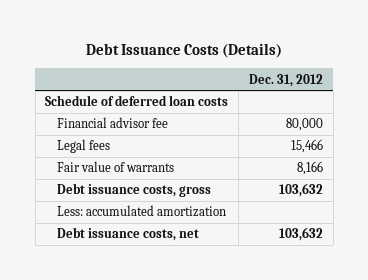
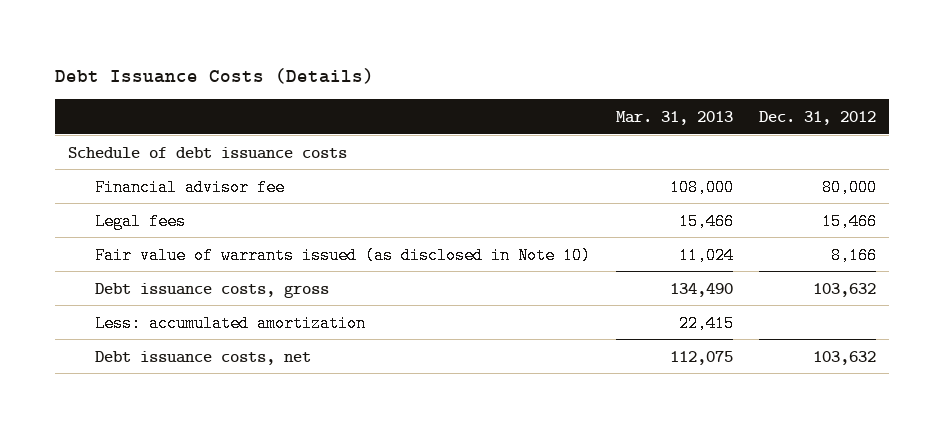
none -> [616,110,734,125] Mar. 31, 2013
[45,95,229,107] Schedule of deferred loan costs -> [67,146,347,159] Schedule of debt issuance costs
[56,161,174,173] Fair value of warrants -> [95,246,592,264] Fair value of warrants issued (as disclosed in Note 10)

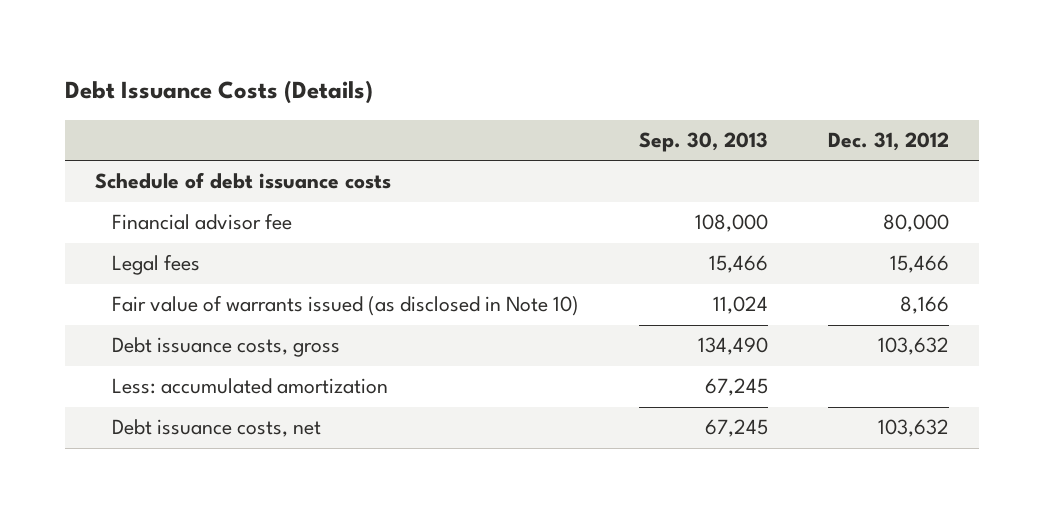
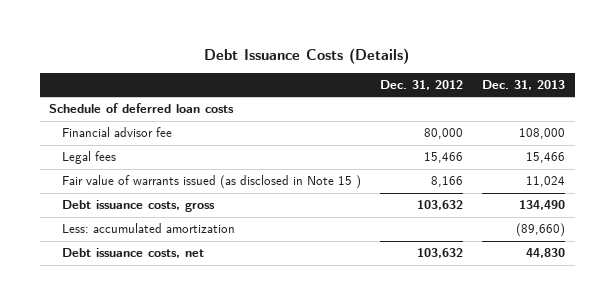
[638,131,768,152] Sep. 30, 2013 -> none
none -> [481,80,565,91] Dec. 31, 2013
[95,172,392,190] Schedule of debt issuance costs -> [49,103,235,114] Schedule of deferred loan costs
[111,295,579,317] Fair value of warrants issued (as disclosed in Note 10) -> [61,175,361,190] Fair value of warrants issued (as disclosed in Note 15 )

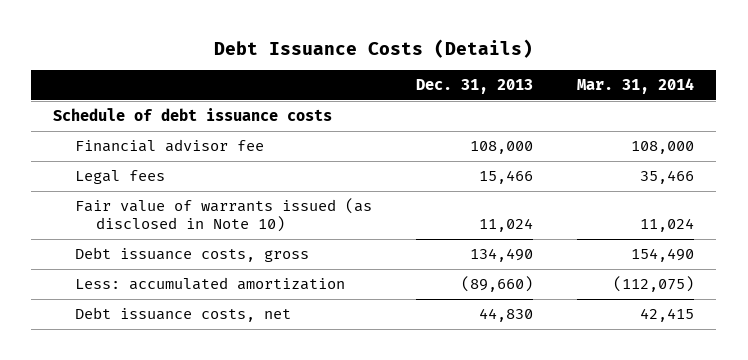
[379,80,463,91] Dec. 31, 2012 -> none
none -> [577,77,695,94] Mar. 31, 2014
[49,103,235,114] Schedule of deferred loan costs -> [53,108,333,122] Schedule of debt issuance costs
[61,175,361,190] Fair value of warrants issued (as disclosed in Note 15 ) -> [74,198,372,233] Fair value of warrants issued (as disclosed in Note 10)

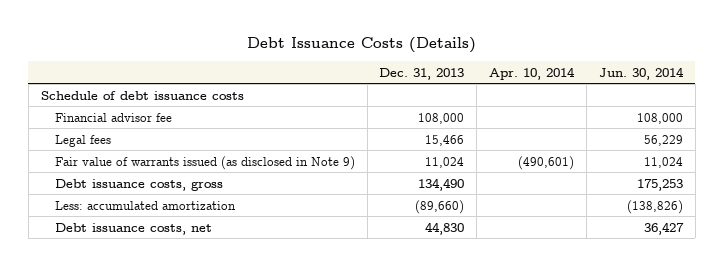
[577,77,695,94] Mar. 31, 2014 -> none
none -> [489,66,576,80] Apr. 10, 2014
none -> [598,66,684,80] Jun. 30, 2014
[74,198,372,233] Fair value of warrants issued (as disclosed in Note 10) -> [54,155,355,170] Fair value of warrants issued (as disclosed in Note 9)

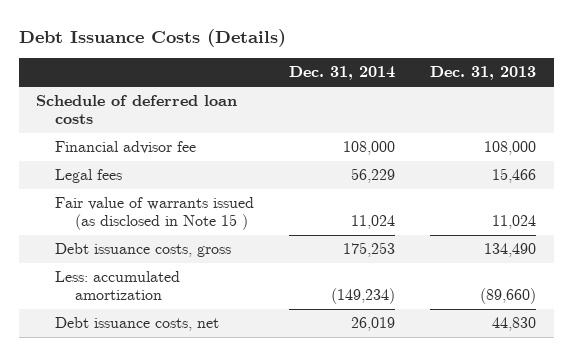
[489,66,576,80] Apr. 10, 2014 -> none
[598,66,684,80] Jun. 30, 2014 -> none
none -> [289,66,396,81] Dec. 31, 2014
[40,90,244,100] Schedule of debt issuance costs -> [36,95,238,125] Schedule of deferred loan costs
[54,155,355,170] Fair value of warrants issued (as disclosed in Note 9) -> [55,197,255,231] Fair value of warrants issued (as disclosed in Note 15 )

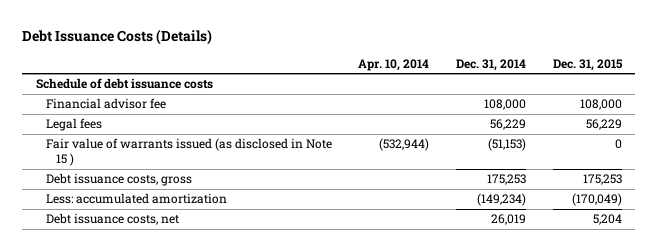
[430,66,537,81] Dec. 31, 2013 -> none
none -> [358,58,430,71] Apr. 10, 2014
none -> [552,58,623,71] Dec. 31, 2015
[36,95,238,125] Schedule of deferred loan costs -> none
none -> [35,78,213,90] Schedule of debt issuance costs
[351,215,396,230] 11,024 -> [488,138,527,152] (51,153)

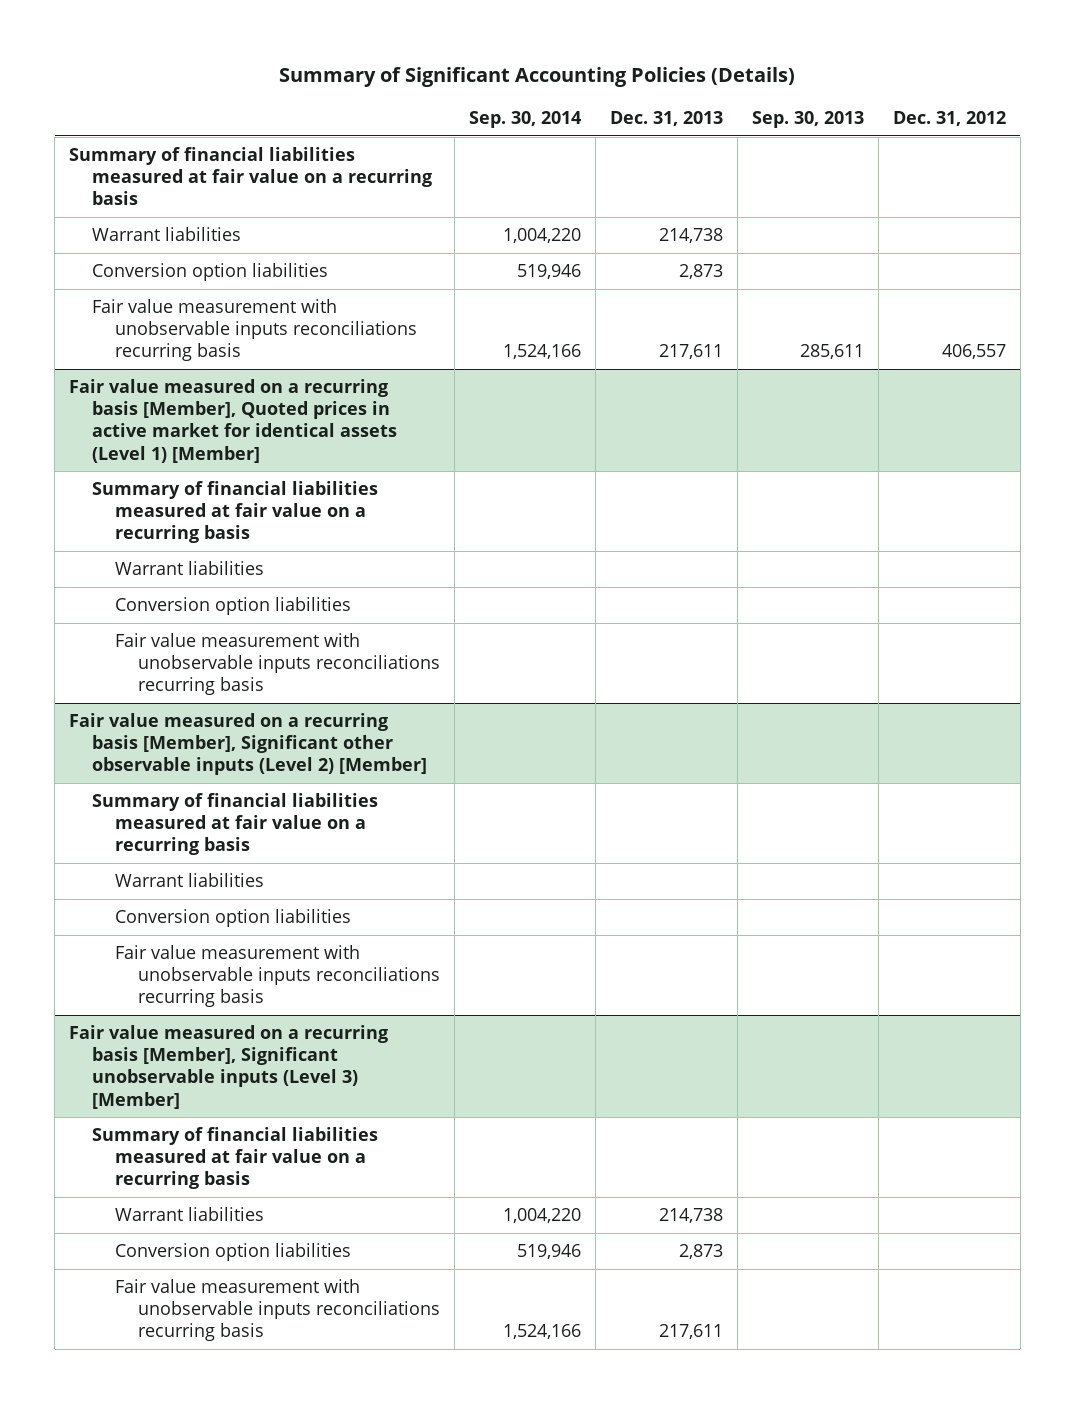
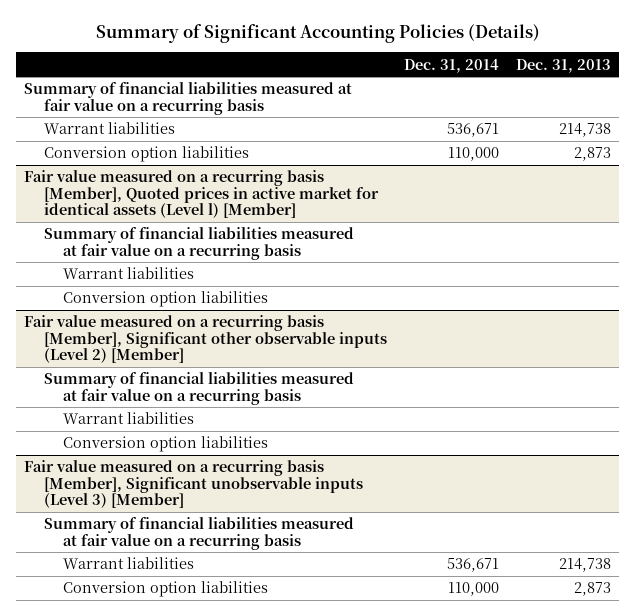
[469,110,582,128] Sep. 30, 2014 -> none
[751,110,864,128] Sep. 30, 2013 -> none
[892,110,1006,126] Dec. 31, 2012 -> none
none -> [403,58,499,73] Dec. 31, 2014
[92,299,418,362] Fair value measurement with unobservable inputs reconciliations recurring basis -> none
[69,379,398,463] Fair value measured on a recurring basis [Member], Quoted prices in active market for identical assets (Level 1) [Member] -> [24,170,379,219] Fair value measured on a recurring basis [Member], Quoted prices in active market for identical assets (Level l) [Member]
[115,633,441,696] Fair value measurement with unobservable inputs reconciliations recurring basis -> none
[115,945,441,1008] Fair value measurement with unobservable inputs reconciliations recurring basis -> none
[115,1279,441,1342] Fair value measurement with unobservable inputs reconciliations recurring basis -> none

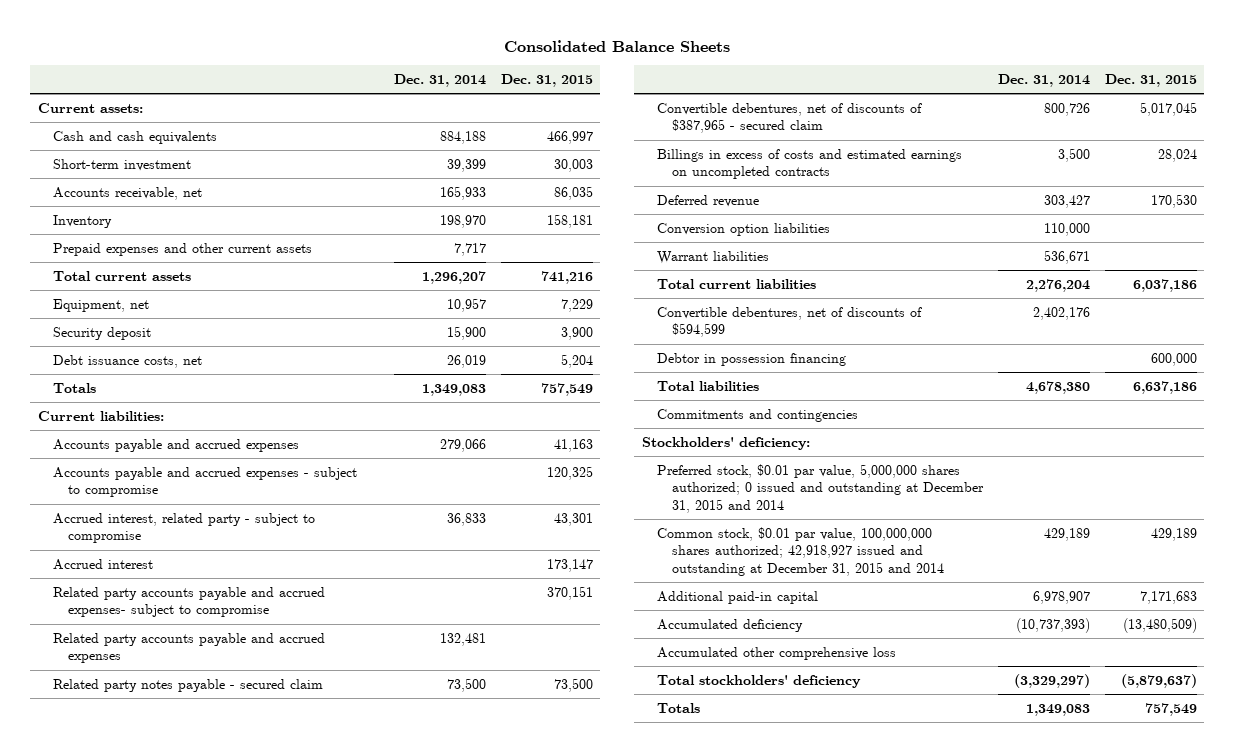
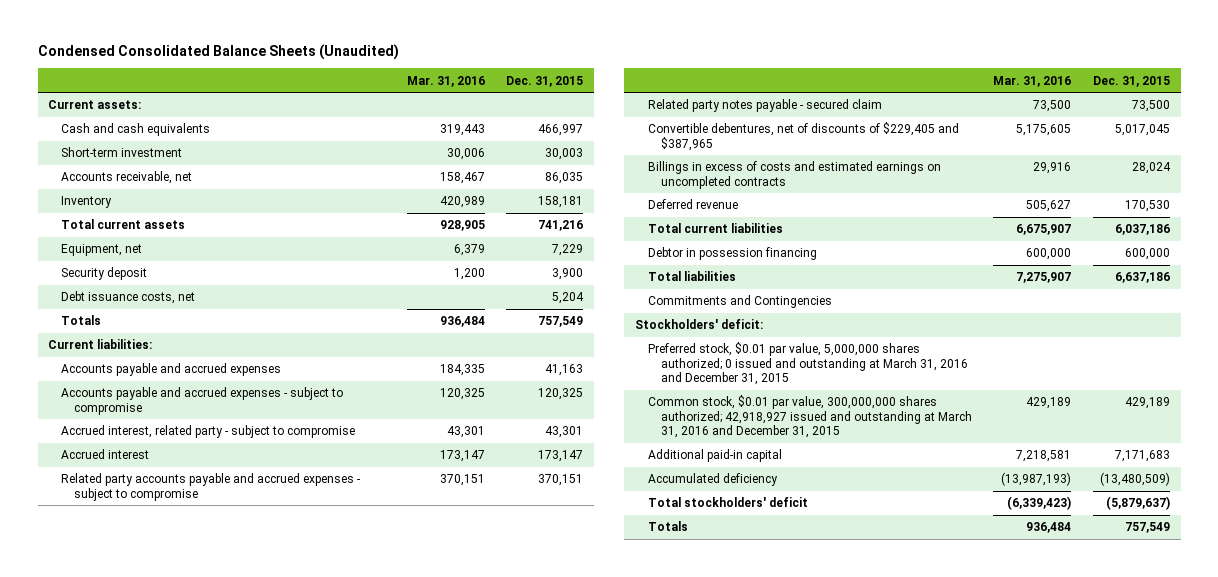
[504,39,731,52] Consolidated Balance Sheets -> [37,44,399,61] Condensed Consolidated Balance Sheets (Unaudited)
[393,74,486,88] Dec. 31, 2014 -> none
none -> [406,75,485,87] Mar. 31, 2016
[52,242,312,256] Prepaid expenses and other current assets -> none
[52,632,325,664] Related party accounts payable and accrued expenses -> none
[52,586,325,618] Related party accounts payable and accrued expenses- subject to compromise -> [61,473,362,501] Related party accounts payable and accrued expenses - subject to compromise
[657,102,923,134] Convertible debentures, net of discounts of $387,965 - secured claim -> [647,122,959,151] Convertible debentures, net of discounts of $229,405 and $387,965
[657,222,831,236] Conversion option liabilities -> none
[657,250,770,264] Warrant liabilities -> none
[657,306,923,338] Convertible debentures, net of discounts of $594,599 -> none
[657,408,859,422] Commitments and contingencies -> [647,295,832,309] Commitments and Contingencies
[641,436,810,450] Stockholders' deficiency: -> [635,319,764,330] Stockholders' deficit:
[657,463,985,514] Preferred stock, $0.01 par value, 5,000,000 shares authorized; 0 issued and outstanding at December 31, 2015 and 2014 -> [647,342,968,386] Preferred stock, $0.01 par value, 5,000,000 shares authorized; 0 issued and outstanding at March 31, 2016 and December 31, 2015
[657,526,945,577] Common stock, $0.01 par value, 100,000,000 shares authorized; 42,918,927 issued and outstanding at December 31, 2015 and 2014 -> [647,395,972,439] Common stock, $0.01 par value, 300,000,000 shares authorized; 42,918,927 issued and outstanding at March 31, 2016 and December 31, 2015
[657,646,897,660] Accumulated other comprehensive loss -> none
[657,674,862,688] Total stockholders' deficiency -> [647,497,808,508] Total stockholders' deficit

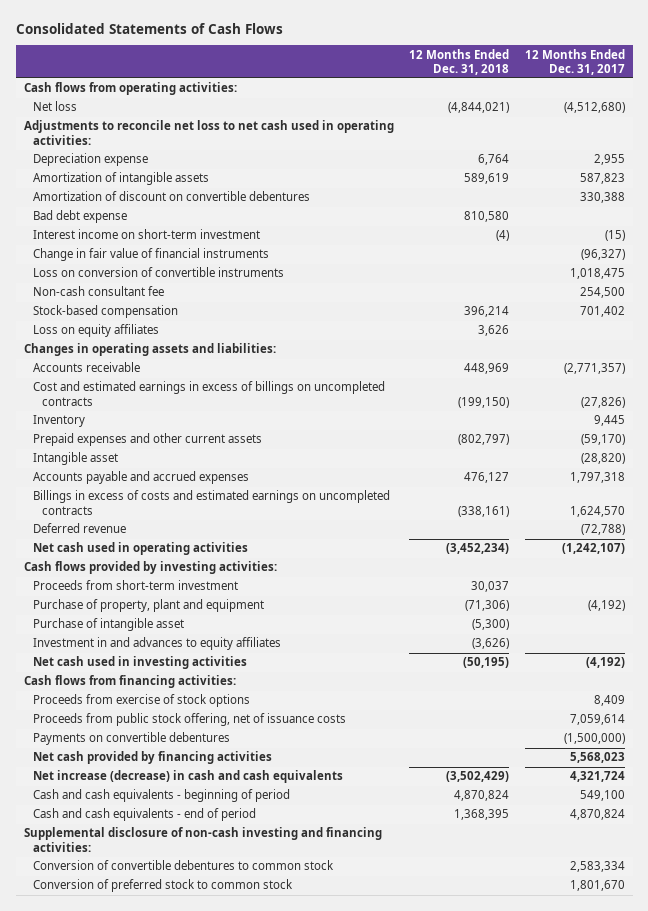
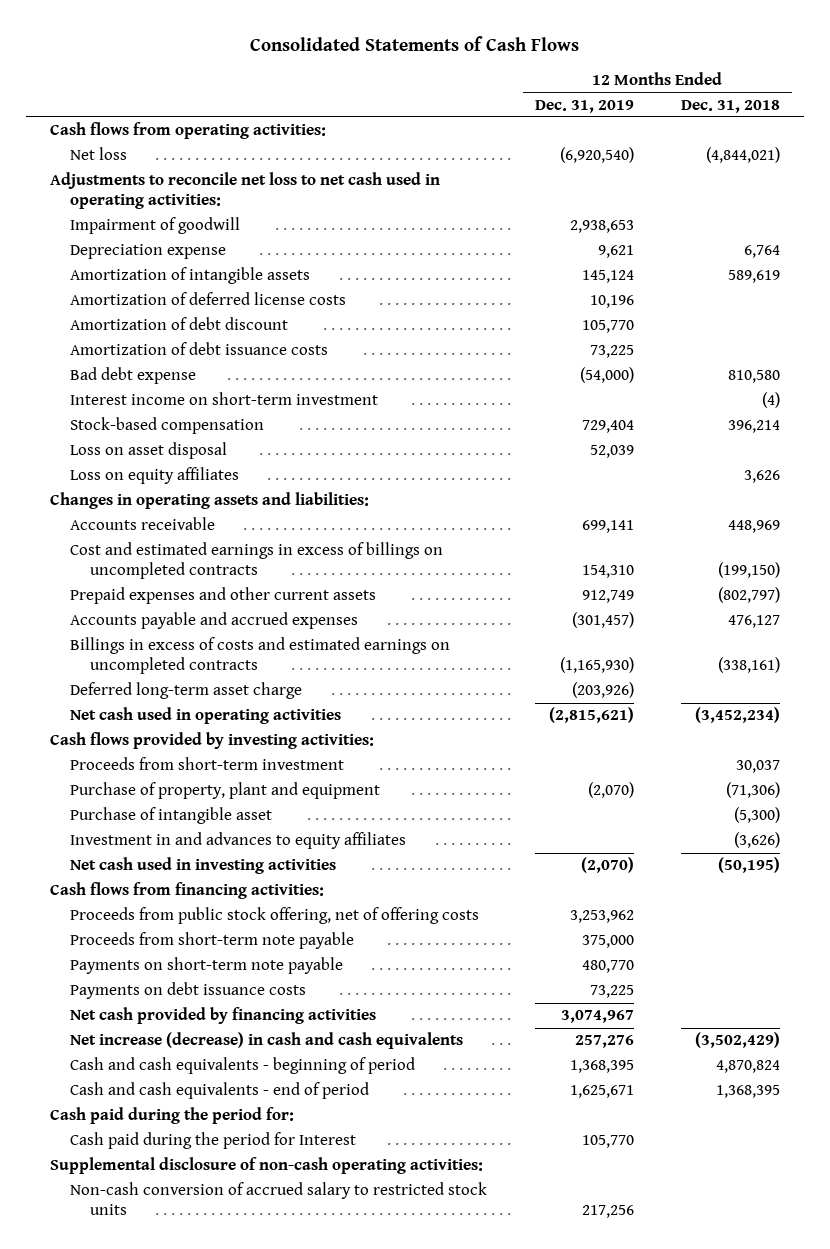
[524,48,625,75] 12 Months Ended Dec. 31, 2017 -> none
none -> [534,99,634,113] Dec. 31, 2019
none -> [69,217,240,235] Impairment of goodwill
none -> [69,292,346,306] Amortization of deferred license costs
[32,191,310,202] Amortization of discount on convertible debentures -> [69,317,288,331] Amortization of debt discount
none -> [69,342,328,356] Amortization of debt issuance costs
[32,248,269,262] Change in fair value of financial instruments -> none
[32,267,284,278] Loss on conversion of convertible instruments -> none
[32,286,164,297] Non-cash consultant fee -> none
none -> [69,442,227,460] Loss on asset disposal
[32,415,85,428] Inventory -> none
[32,452,118,466] Intangible asset -> none
[32,523,126,534] Deferred revenue -> [69,682,302,700] Deferred long-term asset charge
[32,694,250,708] Proceeds from exercise of stock options -> none
[32,713,346,727] Proceeds from public stock offering, net of issuance costs -> [69,907,479,925] Proceeds from public stock offering, net of offering costs
none -> [69,932,354,950] Proceeds from short-term note payable
[32,732,230,746] Payments on convertible debentures -> [69,957,343,975] Payments on short-term note payable
none -> [69,982,306,1000] Payments on debt issuance costs
[32,860,334,871] Conversion of convertible debentures to common stock -> none
[32,879,293,893] Conversion of preferred stock to common stock -> none
none -> [49,1107,294,1125] Cash paid during the period for:
none -> [69,1132,356,1150] Cash paid during the period for Interest
[23,827,382,852] Supplemental disclosure of non-cash investing and financing activities: -> [49,1157,483,1175] Supplemental disclosure of non-cash operating activities:
none -> [69,1182,487,1216] Non-cash conversion of accrued salary to restricted stock units

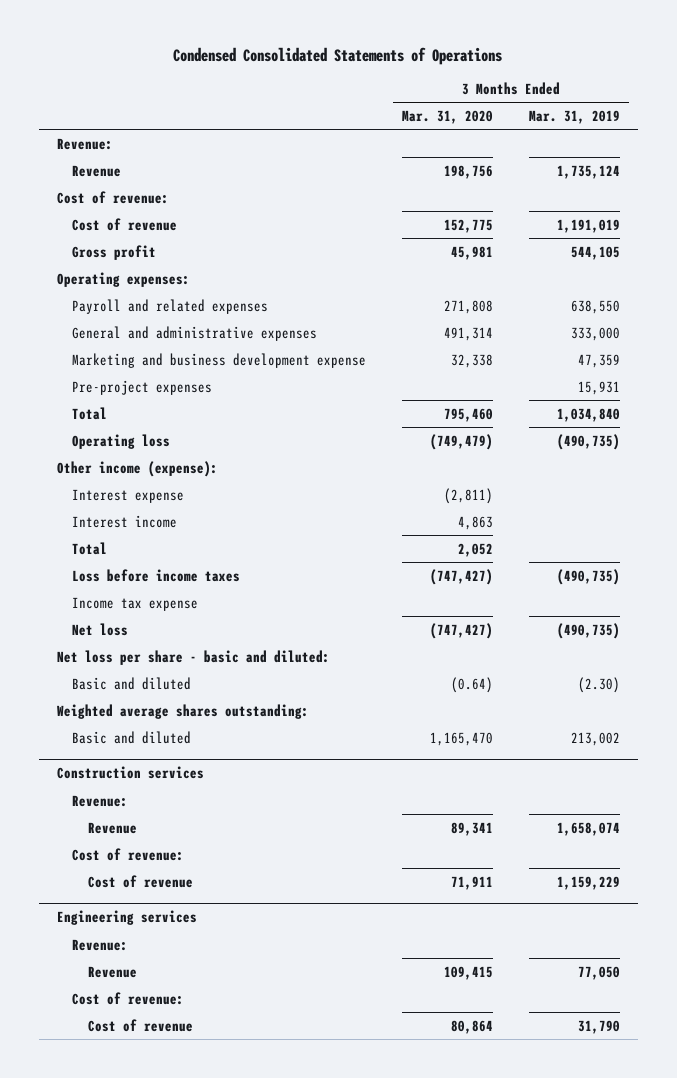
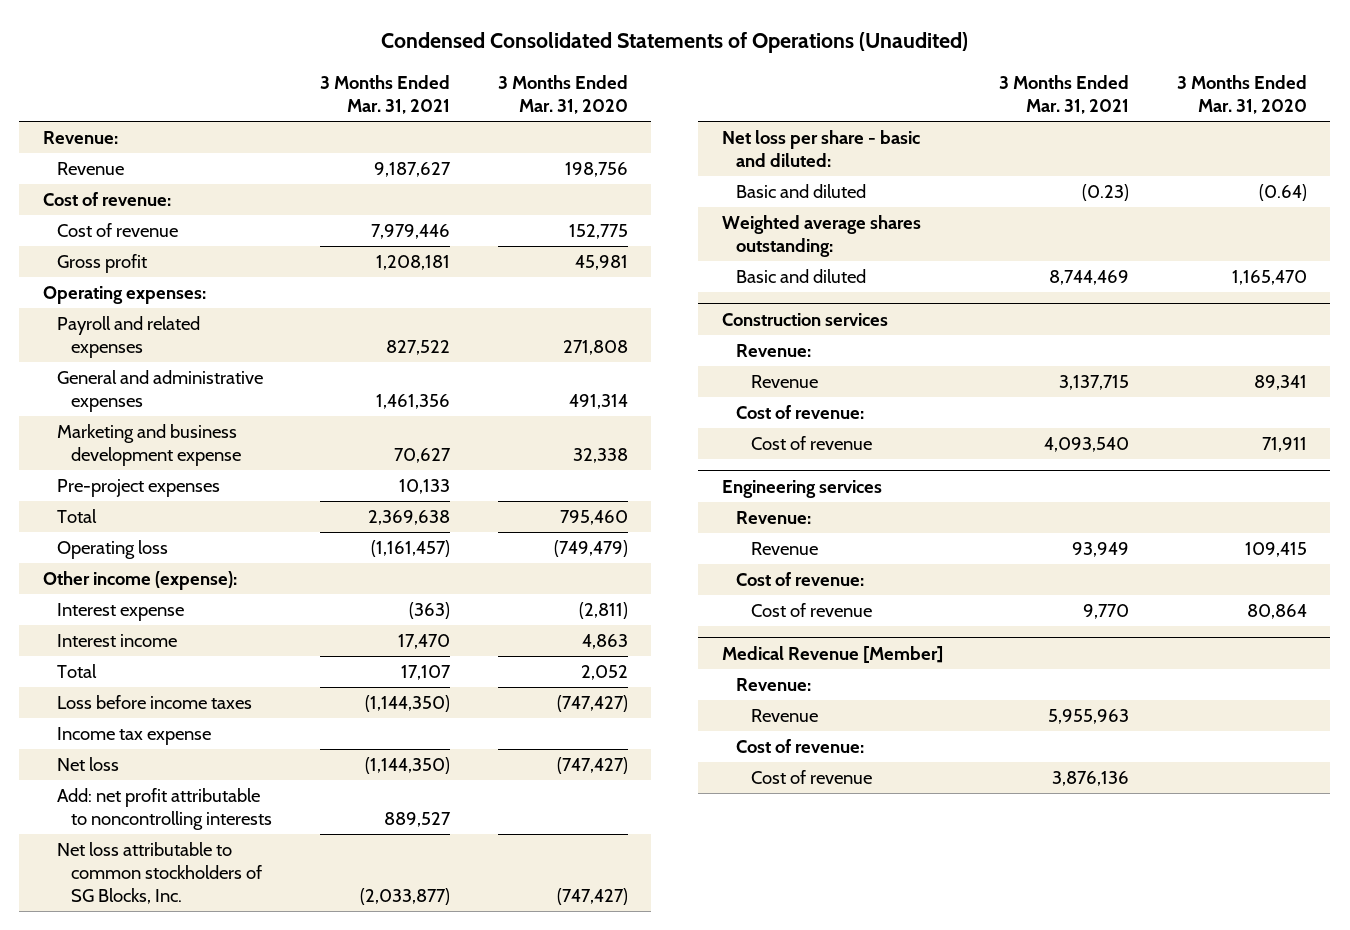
[173,46,503,65] Condensed Consolidated Statements of Operations -> [380,32,968,54] Condensed Consolidated Statements of Operations (Unaudited)
[529,109,621,124] Mar. 31, 2019 -> none
none -> [319,75,450,115] 3 Months Ended Mar. 31, 2021
none -> [57,788,273,831] Add: net profit attributable to noncontrolling interests
none -> [57,842,263,904] Net loss attributable to common stockholders of SG Blocks, Inc.
none -> [721,645,943,663] Medical Revenue [Member]
none -> [736,678,812,692] Revenue:
none -> [750,709,818,723] Revenue
none -> [736,739,865,754] Cost of revenue:
none -> [750,770,872,785] Cost of revenue

